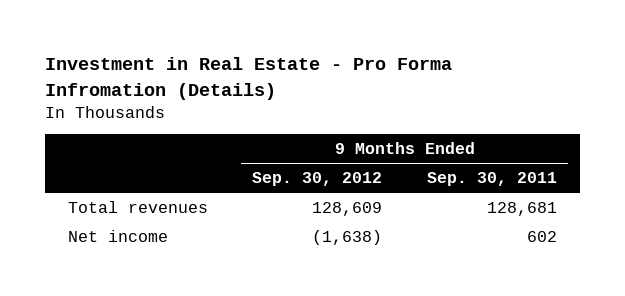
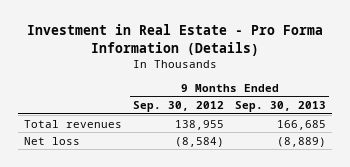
[45,57,453,100] Investment in Real Estate - Pro Forma Infromation (Details) -> [26,24,323,56] Investment in Real Estate - Pro Forma Information (Details)
[427,171,558,186] Sep. 30, 2011 -> none
none -> [235,101,327,113] Sep. 30, 2013
[312,201,383,216] 128,609 -> [174,119,224,130] 138,955
[67,229,168,242] Net income -> [23,136,80,145] Net loss
[312,229,383,245] (1,638) -> [174,136,224,147] (8,584)

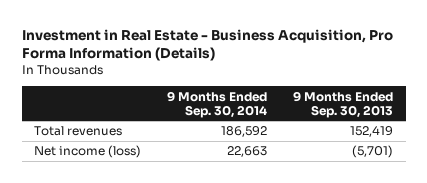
[26,24,323,56] Investment in Real Estate - Pro Forma Information (Details) -> [21,28,393,62] Investment in Real Estate - Business Acquisition, Pro Forma Information (Details)
[132,101,224,113] Sep. 30, 2012 -> none
none -> [167,90,268,118] 9 Months Ended Sep. 30, 2014
[277,119,327,130] 166,685 -> [349,126,393,138] 152,419
[23,136,80,145] Net loss -> [34,145,142,159] Net income (loss)
[277,136,327,147] (8,889) -> [351,145,393,159] (5,701)

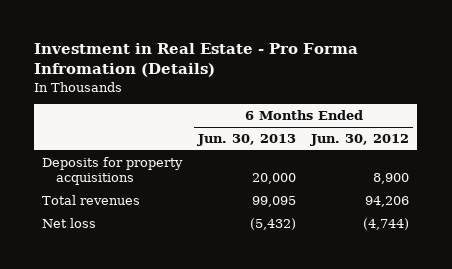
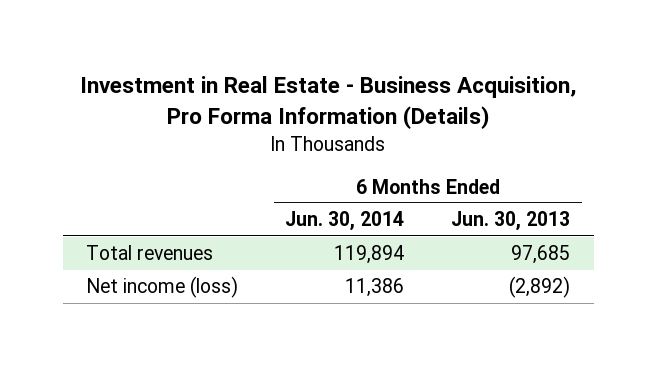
[34,43,359,78] Investment in Real Estate - Pro Forma Infromation (Details) -> [80,76,577,130] Investment in Real Estate - Business Acquisition, Pro Forma Information (Details)
[310,134,410,147] Jun. 30, 2012 -> none
none -> [285,211,405,232] Jun. 30, 2014
[42,157,184,186] Deposits for property acquisitions -> none
[251,196,296,208] 99,095 -> [511,245,571,265] 97,685
[42,218,97,229] Net loss -> [86,276,239,299] Net income (loss)
[249,218,296,231] (5,432) -> [509,276,571,299] (2,892)

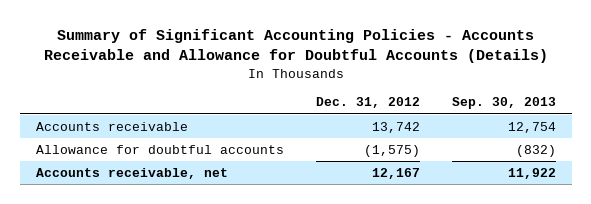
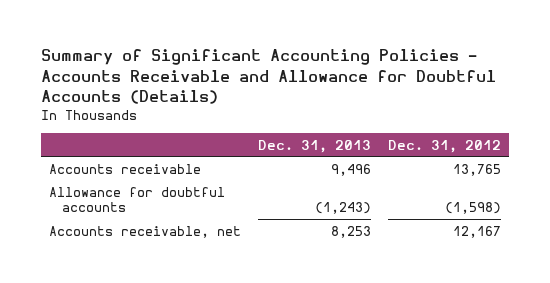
[451,97,556,110] Sep. 30, 2013 -> none
none -> [257,139,371,153] Dec. 31, 2013
[371,121,420,133] 13,742 -> [452,163,501,176] 13,765
[363,144,420,157] (1,575) -> [444,202,501,215] (1,598)

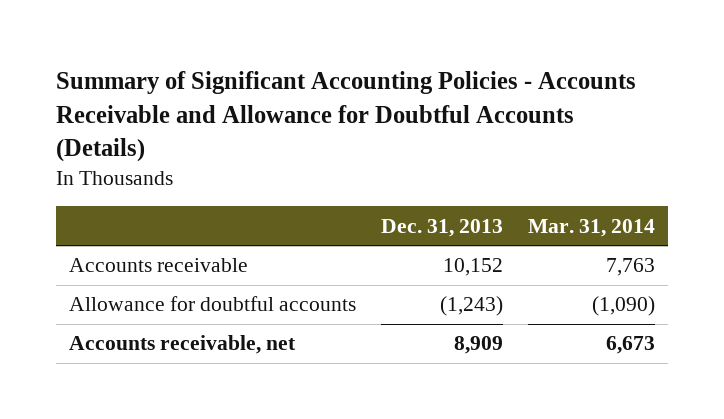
[387,139,501,153] Dec. 31, 2012 -> none
none -> [528,218,656,237] Mar. 31, 2014
[330,163,371,176] 9,496 -> [442,258,503,277] 10,152
[330,225,371,238] 8,253 -> [453,336,503,355] 8,909

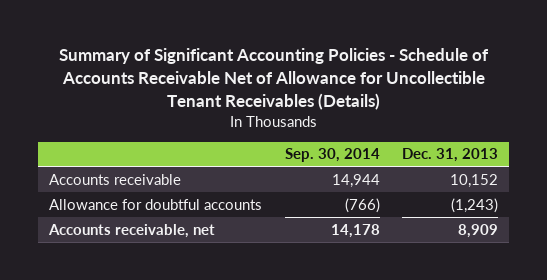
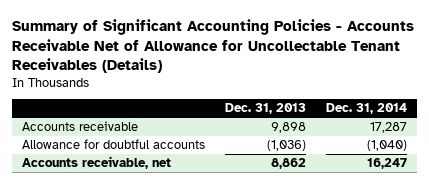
[58,48,489,110] Summary of Significant Accounting Policies - Schedule of Accounts Receivable Net of Allowance for Uncollectible Tenant Receivables (Details) -> [12,19,415,73] Summary of Significant Accounting Policies - Accounts Receivable Net of Allowance for Uncollectable Tenant Receivables (Details)
[284,148,380,163] Sep. 30, 2014 -> none
none -> [326,103,408,115] Dec. 31, 2014
[449,173,498,188] 10,152 -> [271,122,307,134] 9,898
[450,197,498,213] (1,243) -> [267,140,307,152] (1,036)
[457,223,498,238] 8,909 -> [271,158,307,170] 8,862

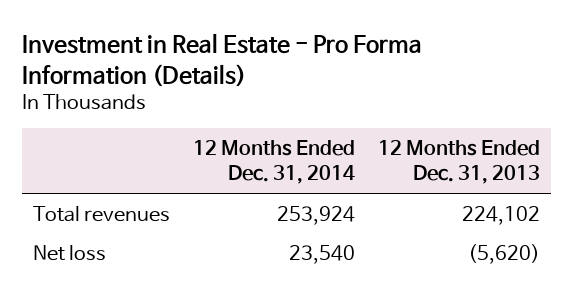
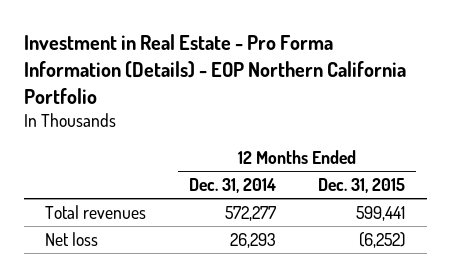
[22,33,423,87] Investment in Real Estate - Pro Forma Information (Details) -> [23,34,406,105] Investment in Real Estate - Pro Forma Information (Details) - EOP Northern California Portfolio
[377,140,540,185] 12 Months Ended Dec. 31, 2013 -> none
none -> [318,178,406,194] Dec. 31, 2015
[277,205,356,225] 253,924 -> [224,205,276,221] 572,277
[289,244,356,264] 23,540 -> [229,232,276,248] 26,293

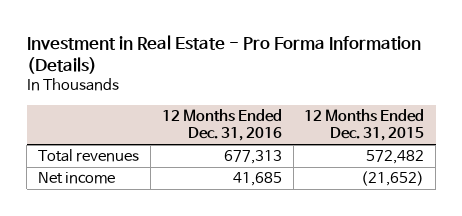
[23,34,406,105] Investment in Real Estate - Pro Forma Information (Details) - EOP Northern California Portfolio -> [26,34,421,74] Investment in Real Estate - Pro Forma Information (Details)
[188,178,276,194] Dec. 31, 2014 -> none
none -> [161,108,282,142] 12 Months Ended Dec. 31, 2016
[356,205,406,221] 599,441 -> [366,150,425,165] 572,482
[45,231,99,246] Net loss -> [37,172,115,185] Net income
[359,231,406,248] (6,252) -> [361,171,425,187] (21,652)

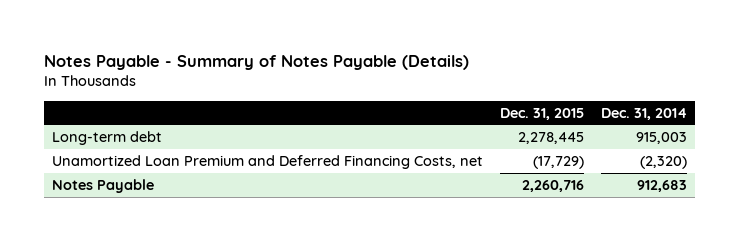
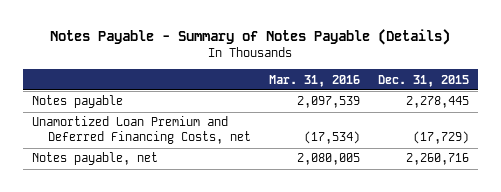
[600,107,687,120] Dec. 31, 2014 -> none
none -> [268,74,360,87] Mar. 31, 2016
[52,130,163,145] Long-term debt -> [32,95,124,109] Notes payable
[52,178,155,193] Notes Payable -> [32,152,159,166] Notes payable, net

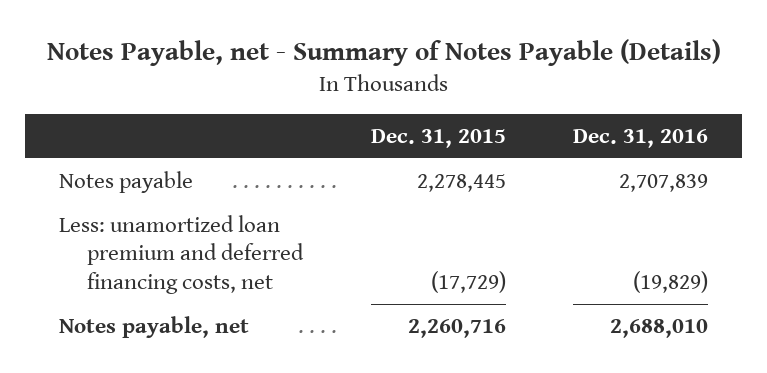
[50,29,451,46] Notes Payable - Summary of Notes Payable (Details) -> [46,39,721,67] Notes Payable, net - Summary of Notes Payable (Details)
[268,74,360,87] Mar. 31, 2016 -> none
none -> [573,128,709,148] Dec. 31, 2016
[32,116,251,145] Unamortized Loan Premium and Deferred Financing Costs, net -> [58,214,305,294] Less: unamortized loan premium and deferred financing costs, net

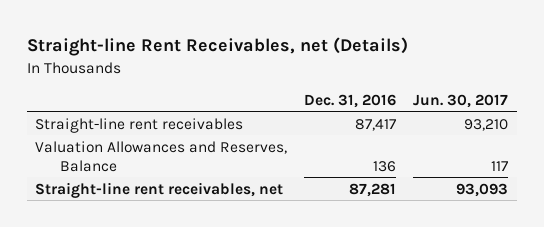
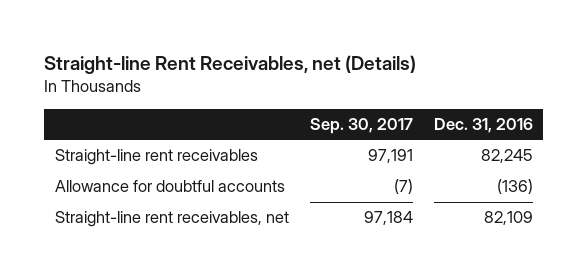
[413,93,509,108] Jun. 30, 2017 -> none
none -> [309,117,413,134] Sep. 30, 2017
[35,140,288,172] Valuation Allowances and Reserves, Balance -> none
[355,118,397,131] 87,417 -> [480,149,533,164] 82,245
none -> [54,180,285,193] Allowance for doubtful accounts
[349,182,397,197] 87,281 -> [483,211,533,226] 82,109

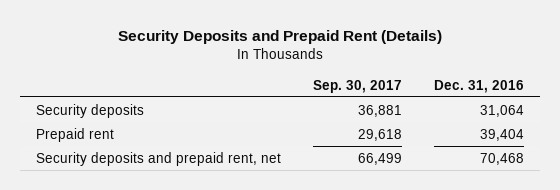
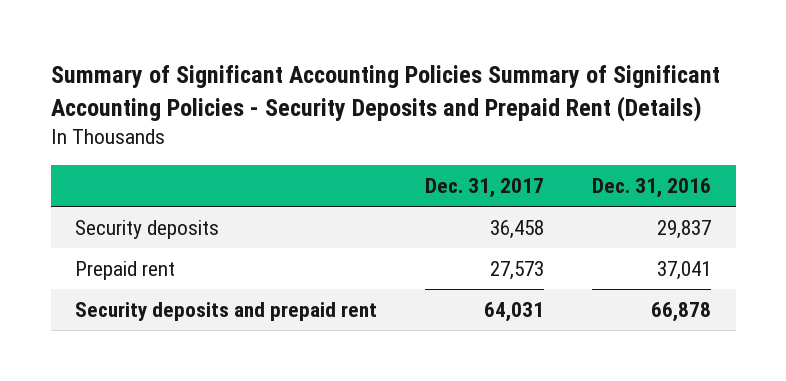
[117,29,442,44] Security Deposits and Prepaid Rent (Details) -> [50,65,720,122] Summary of Significant Accounting Policies Summary of Significant Accounting Policies - Security Deposits and Prepaid Rent (Details)
[312,79,402,93] Sep. 30, 2017 -> none
none -> [425,178,545,199] Dec. 31, 2017
[480,104,525,117] 31,064 -> [657,219,712,239] 29,837
[480,128,525,141] 39,404 -> [657,260,712,280] 37,041
[35,151,281,166] Security deposits and prepaid rent, net -> [74,301,377,321] Security deposits and prepaid rent
[480,152,525,165] 70,468 -> [651,301,712,322] 66,878

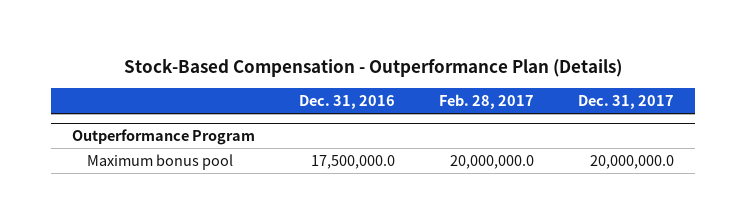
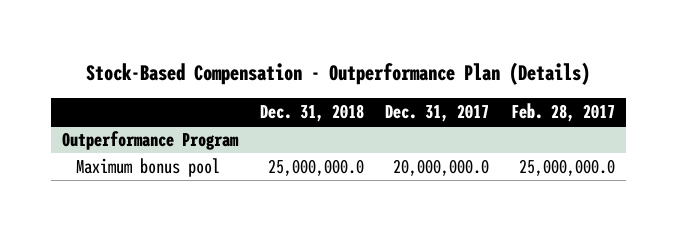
[299,95,396,110] Dec. 31, 2016 -> none
none -> [259,104,364,123] Dec. 31, 2018
[449,154,534,169] 20,000,000.0 -> [518,159,615,177] 25,000,000.0

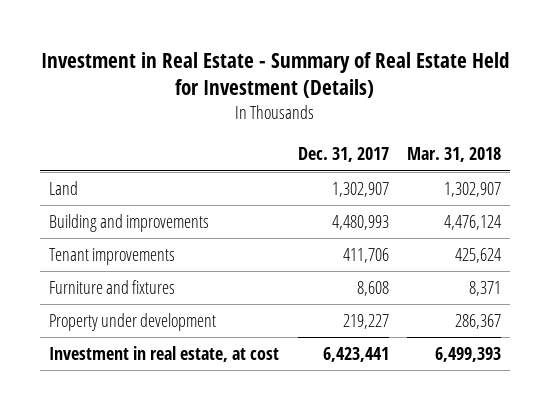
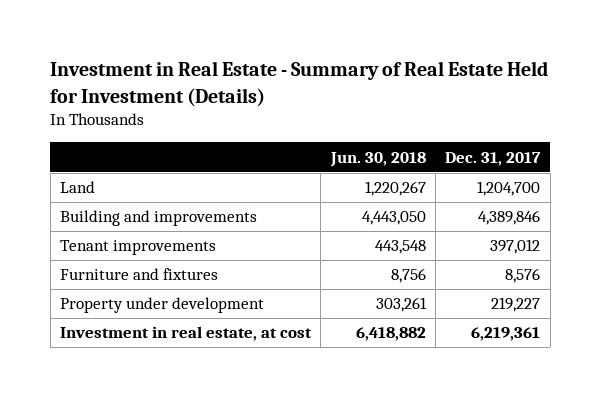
[406,147,501,163] Mar. 31, 2018 -> none
none -> [329,151,426,167] Jun. 30, 2018
[331,181,389,197] 1,302,907 -> [477,181,541,197] 1,204,700
[331,214,389,230] 4,480,993 -> [478,210,541,226] 4,389,846
[342,247,389,263] 411,706 -> [490,239,541,255] 397,012
[356,280,389,296] 8,608 -> [505,268,541,284] 8,576
[322,346,389,362] 6,423,441 -> [471,327,541,342] 6,219,361

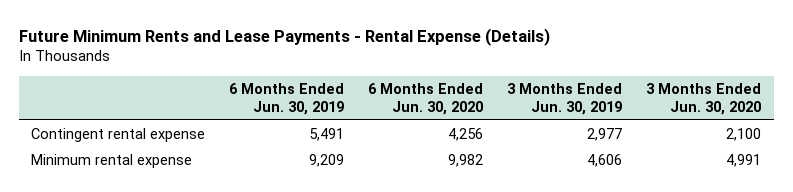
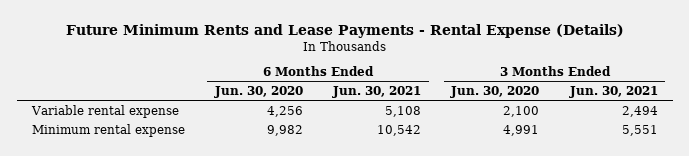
[229,82,345,115] 6 Months Ended Jun. 30, 2019 -> none
[507,82,623,115] 3 Months Ended Jun. 30, 2019 -> none
none -> [332,86,422,99] Jun. 30, 2021
none -> [568,86,658,99] Jun. 30, 2021
[31,128,206,143] Contingent rental expense -> [30,104,179,118] Variable rental expense

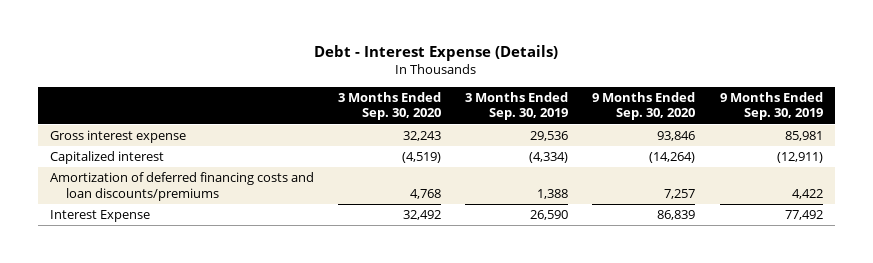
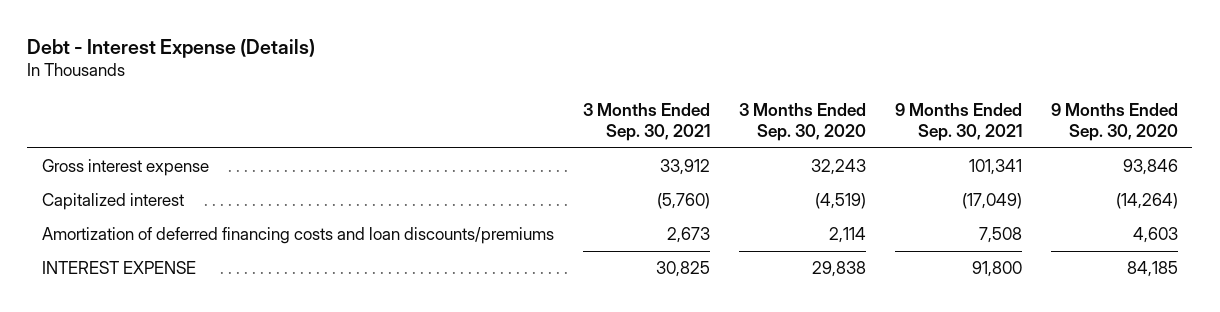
[465,91,569,121] 3 Months Ended Sep. 30, 2019 -> none
[719,91,823,121] 9 Months Ended Sep. 30, 2019 -> none
none -> [582,103,710,141] 3 Months Ended Sep. 30, 2021
none -> [894,103,1022,141] 9 Months Ended Sep. 30, 2021
[410,188,442,199] 4,768 -> [828,227,866,244] 2,114
[664,188,696,199] 7,257 -> [1132,227,1178,244] 4,603
[49,210,150,223] Interest Expense -> [41,261,196,275] INTEREST EXPENSE
[403,210,442,221] 32,492 -> [811,261,866,278] 29,838
[657,210,696,221] 86,839 -> [1126,261,1178,278] 84,185

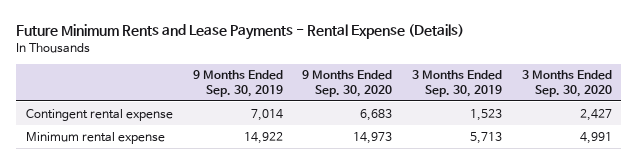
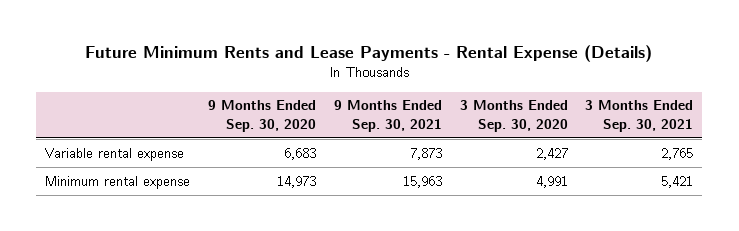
[192,70,283,97] 9 Months Ended Sep. 30, 2019 -> none
[411,70,502,97] 3 Months Ended Sep. 30, 2019 -> none
none -> [333,100,442,132] 9 Months Ended Sep. 30, 2021
none -> [585,100,694,132] 3 Months Ended Sep. 30, 2021
[26,108,174,121] Contingent rental expense -> [45,147,185,161] Variable rental expense

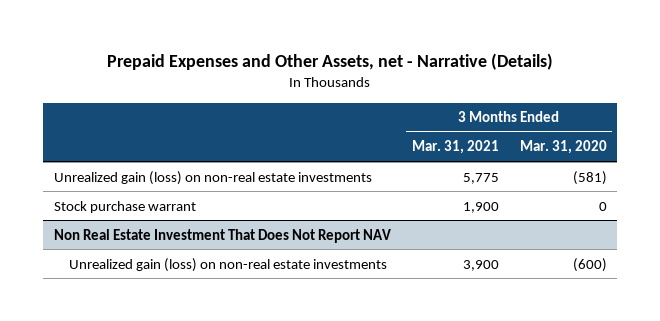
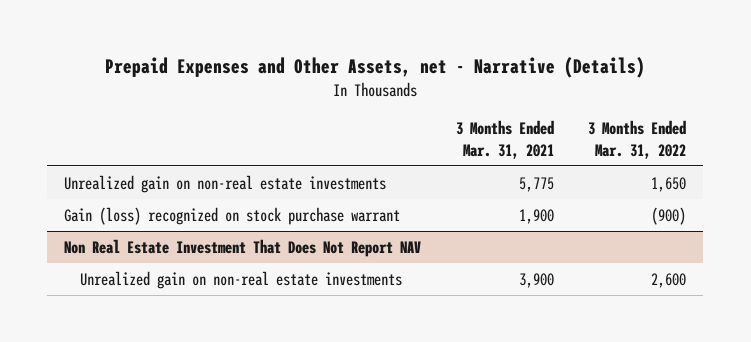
[519,140,607,155] Mar. 31, 2020 -> none
none -> [588,120,687,159] 3 Months Ended Mar. 31, 2022
[53,170,372,185] Unrealized gain (loss) on non-real estate investments -> [64,174,387,193] Unrealized gain on non-real estate investments
[53,200,196,213] Stock purchase warrant -> [64,206,401,225] Gain (loss) recognized on stock purchase warrant
[68,257,387,272] Unrealized gain (loss) on non-real estate investments -> [79,270,402,289] Unrealized gain on non-real estate investments

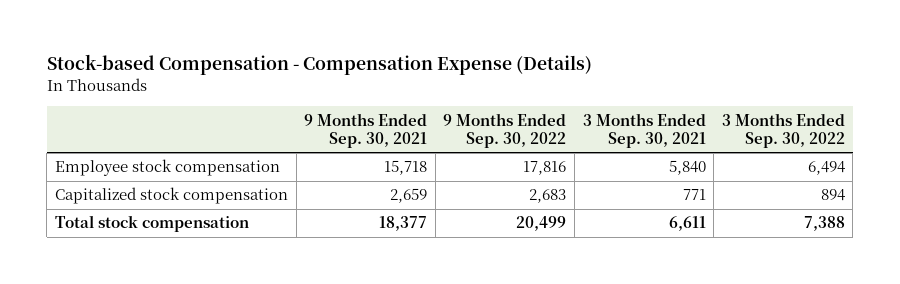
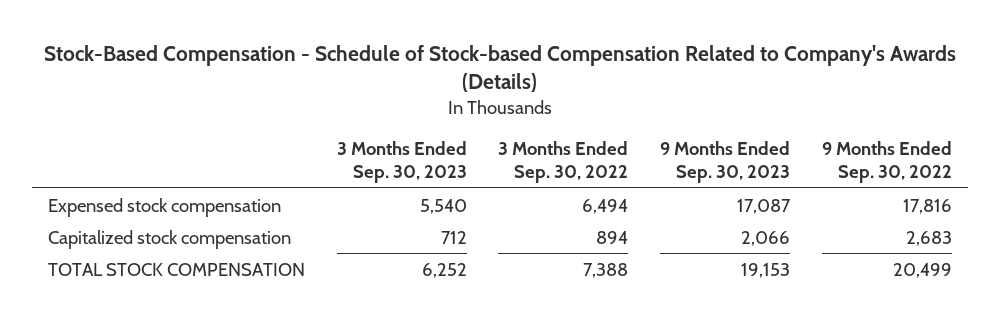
[46,54,592,76] Stock-based Compensation - Compensation Expense (Details) -> [43,44,956,93] Stock-Based Compensation - Schedule of Stock-based Compensation Related to Company's Awards (Details)
[304,112,428,148] 9 Months Ended Sep. 30, 2021 -> none
[582,112,706,148] 3 Months Ended Sep. 30, 2021 -> none
none -> [336,140,467,183] 3 Months Ended Sep. 30, 2023
none -> [659,140,790,183] 9 Months Ended Sep. 30, 2023
[55,159,281,177] Employee stock compensation -> [47,197,281,217] Expensed stock compensation
[55,215,250,233] Total stock compensation -> [47,262,305,276] TOTAL STOCK COMPENSATION

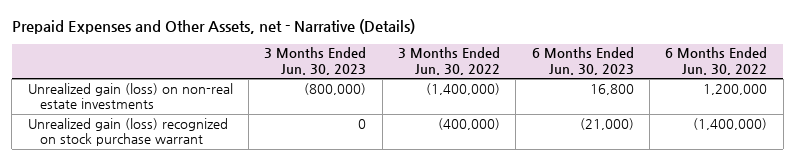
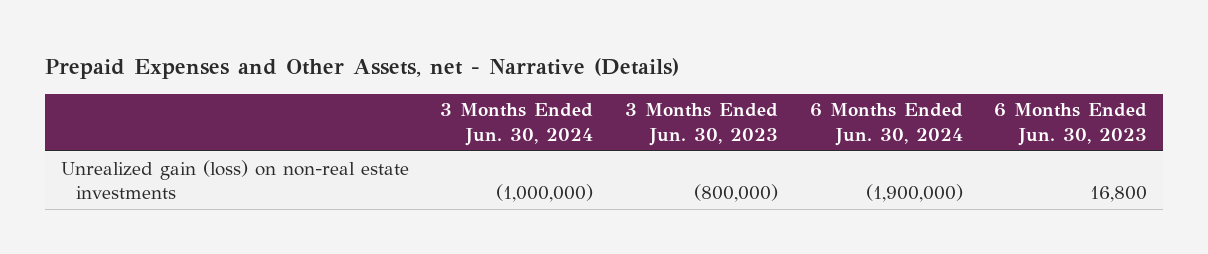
[398,47,501,76] 3 Months Ended Jun. 30, 2022 -> none
[665,47,768,76] 6 Months Ended Jun. 30, 2022 -> none
none -> [440,103,594,146] 3 Months Ended Jun. 30, 2024
none -> [809,103,963,146] 6 Months Ended Jun. 30, 2024
[27,117,228,147] Unrealized gain (loss) recognized on stock purchase warrant -> none

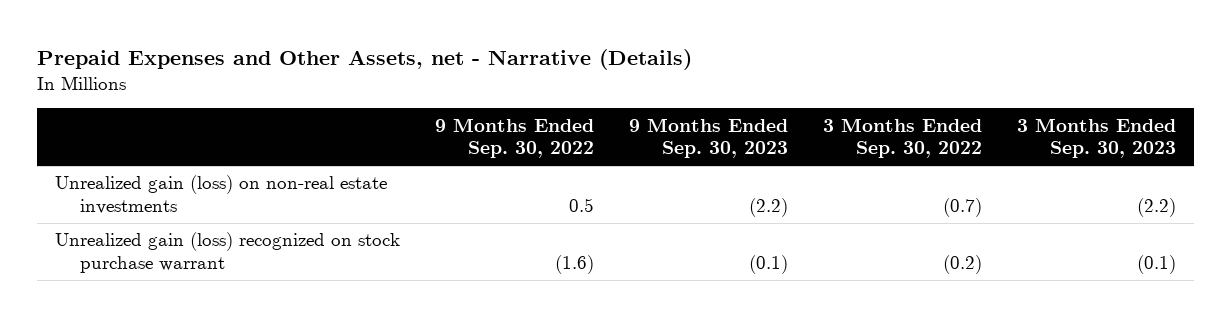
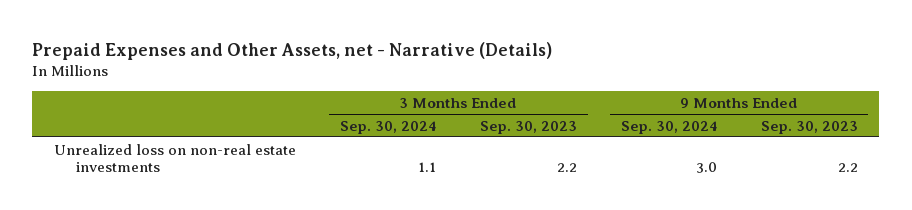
[434,117,594,159] 9 Months Ended Sep. 30, 2022 -> none
[823,117,983,159] 3 Months Ended Sep. 30, 2022 -> none
none -> [340,120,437,134] Sep. 30, 2024
none -> [620,120,717,134] Sep. 30, 2024
[54,232,400,273] Unrealized gain (loss) recognized on stock purchase warrant -> none
[54,175,387,214] Unrealized gain (loss) on non-real estate investments -> [54,143,297,173] Unrealized loss on non-real estate investments
[748,197,788,217] (2.2) -> [837,163,858,173] 2.2
[1137,197,1177,217] (2.2) -> [556,163,577,173] 2.2

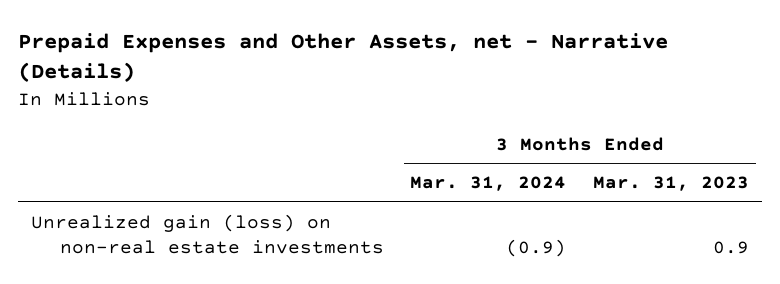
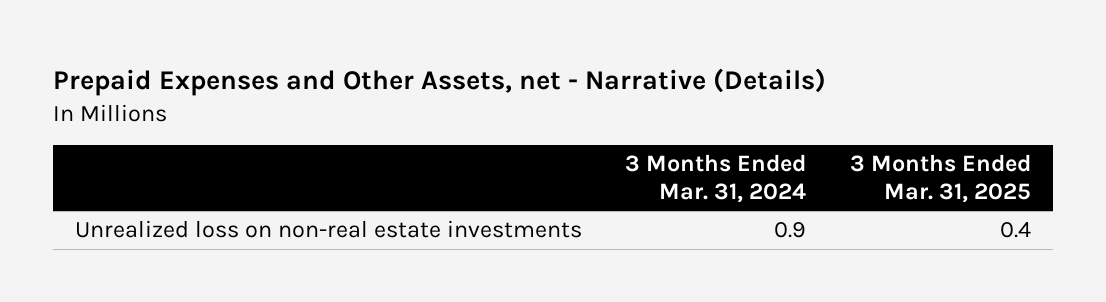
[592,176,749,192] Mar. 31, 2023 -> none
none -> [849,154,1031,203] 3 Months Ended Mar. 31, 2025
[30,214,384,254] Unrealized gain (loss) on non-real estate investments -> [74,220,582,239] Unrealized loss on non-real estate investments
[506,238,567,257] (0.9) -> [774,222,807,239] 0.9

